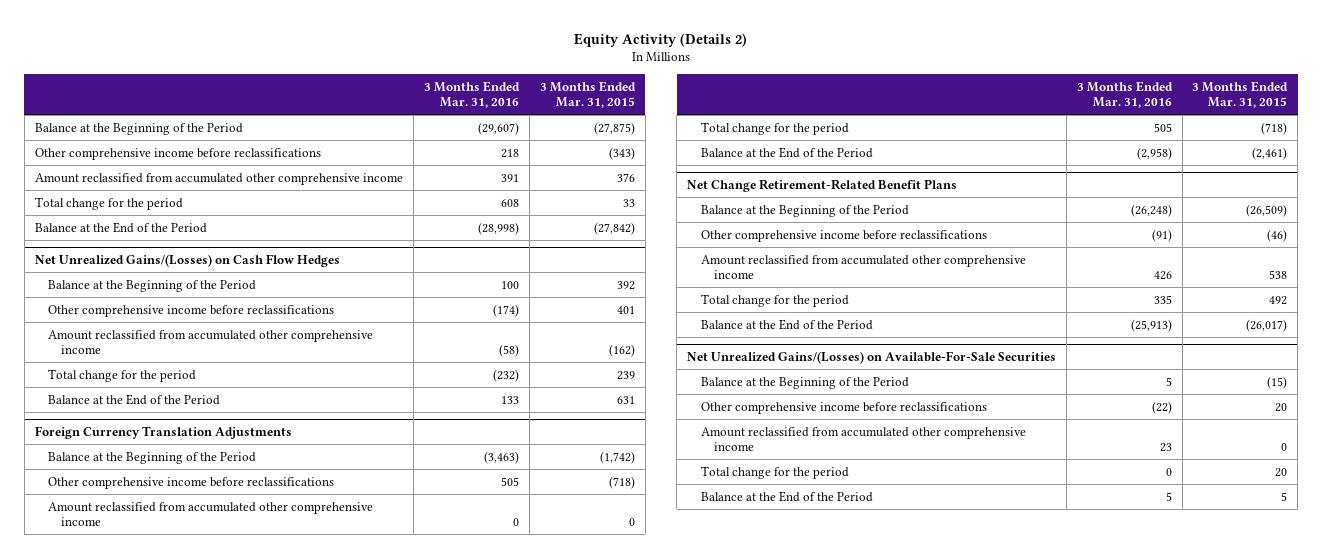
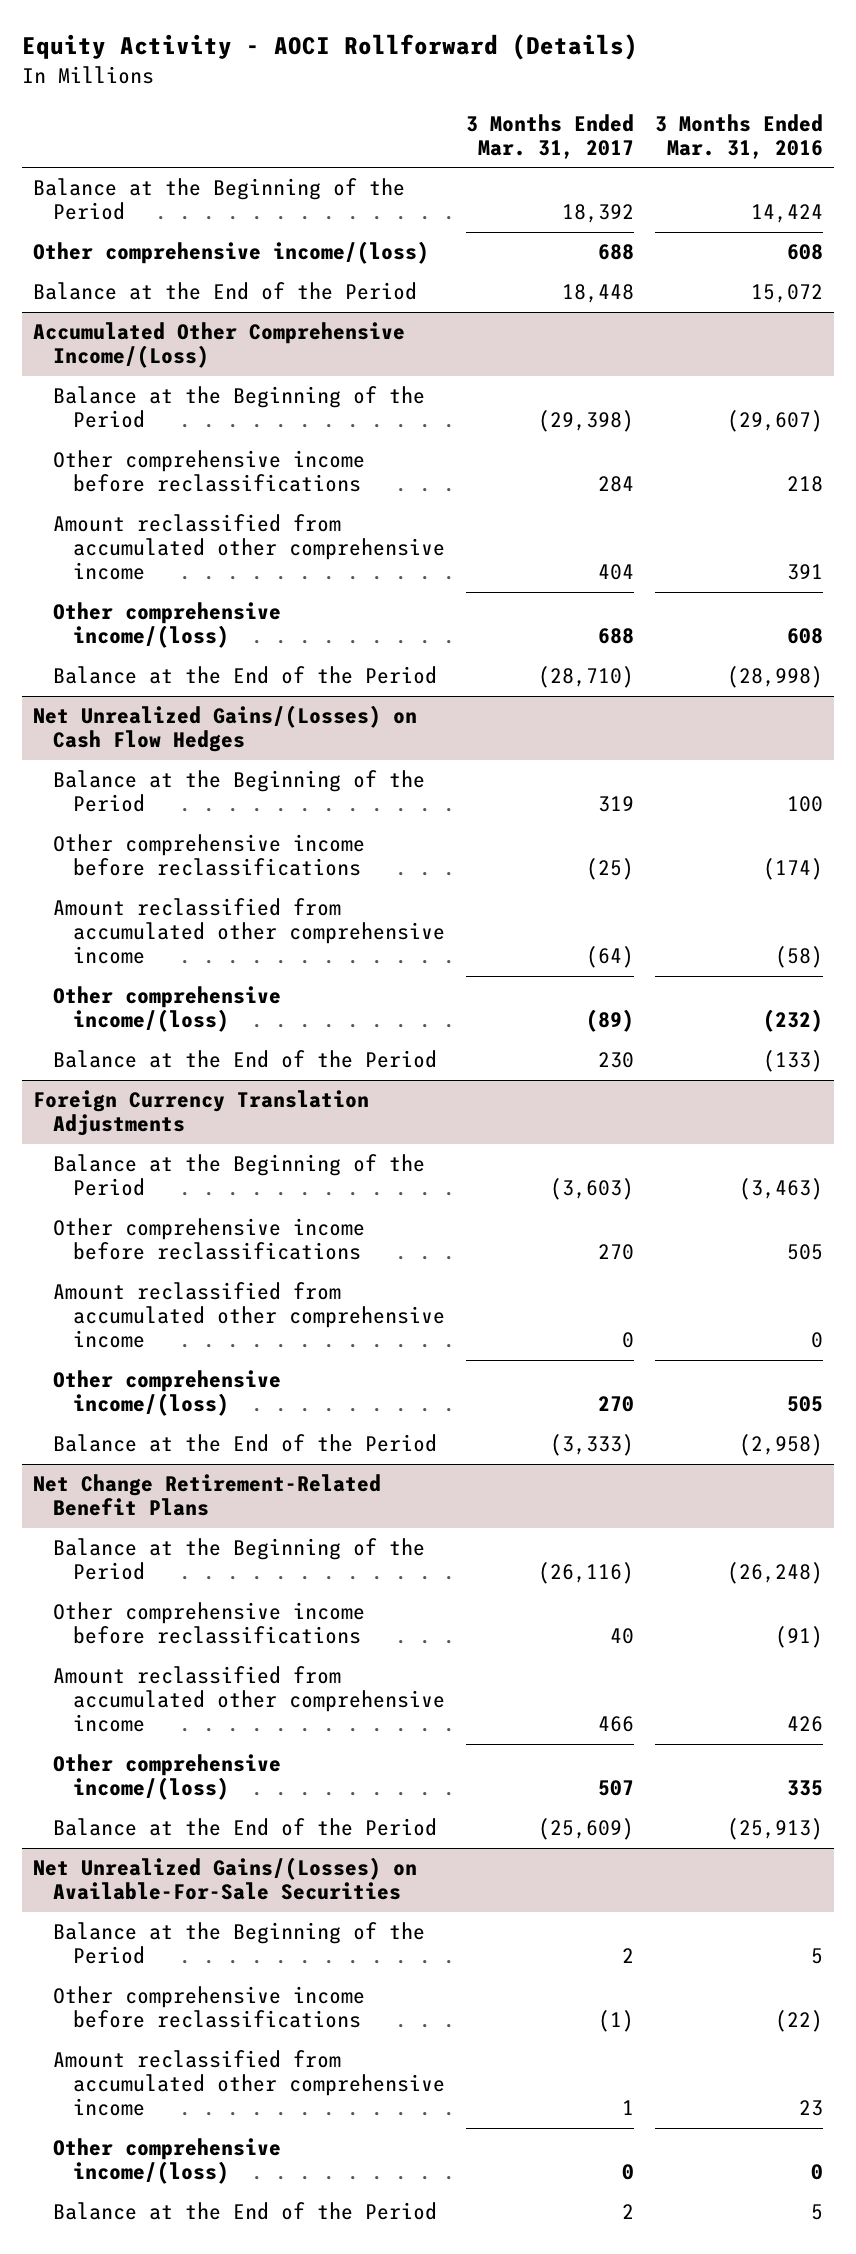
[573,33,747,48] Equity Activity (Details 2) -> [22,34,639,61] Equity Activity - AOCI Rollforward (Details)
[539,80,636,108] 3 Months Ended Mar. 31, 2015 -> none
none -> [465,113,634,159] 3 Months Ended Mar. 31, 2017
none -> [32,178,405,221] Balance at the Beginning of the Period
none -> [32,241,429,265] Other comprehensive income/(loss)
none -> [32,282,417,301] Balance at the End of the Period
none -> [32,322,405,369] Accumulated Other Comprehensive Income/(Loss)
[34,196,183,210] Total change for the period -> [52,602,281,649] Other comprehensive income/(loss)
[47,368,196,382] Total change for the period -> [52,986,281,1033] Other comprehensive income/(loss)
[501,395,520,404] 133 -> [763,1050,824,1073] (133)
[700,121,849,135] Total change for the period -> [52,1370,281,1417] Other comprehensive income/(loss)
[700,293,849,307] Total change for the period -> [52,1754,281,1801] Other comprehensive income/(loss)
[700,465,849,479] Total change for the period -> [52,2138,281,2185] Other comprehensive income/(loss)

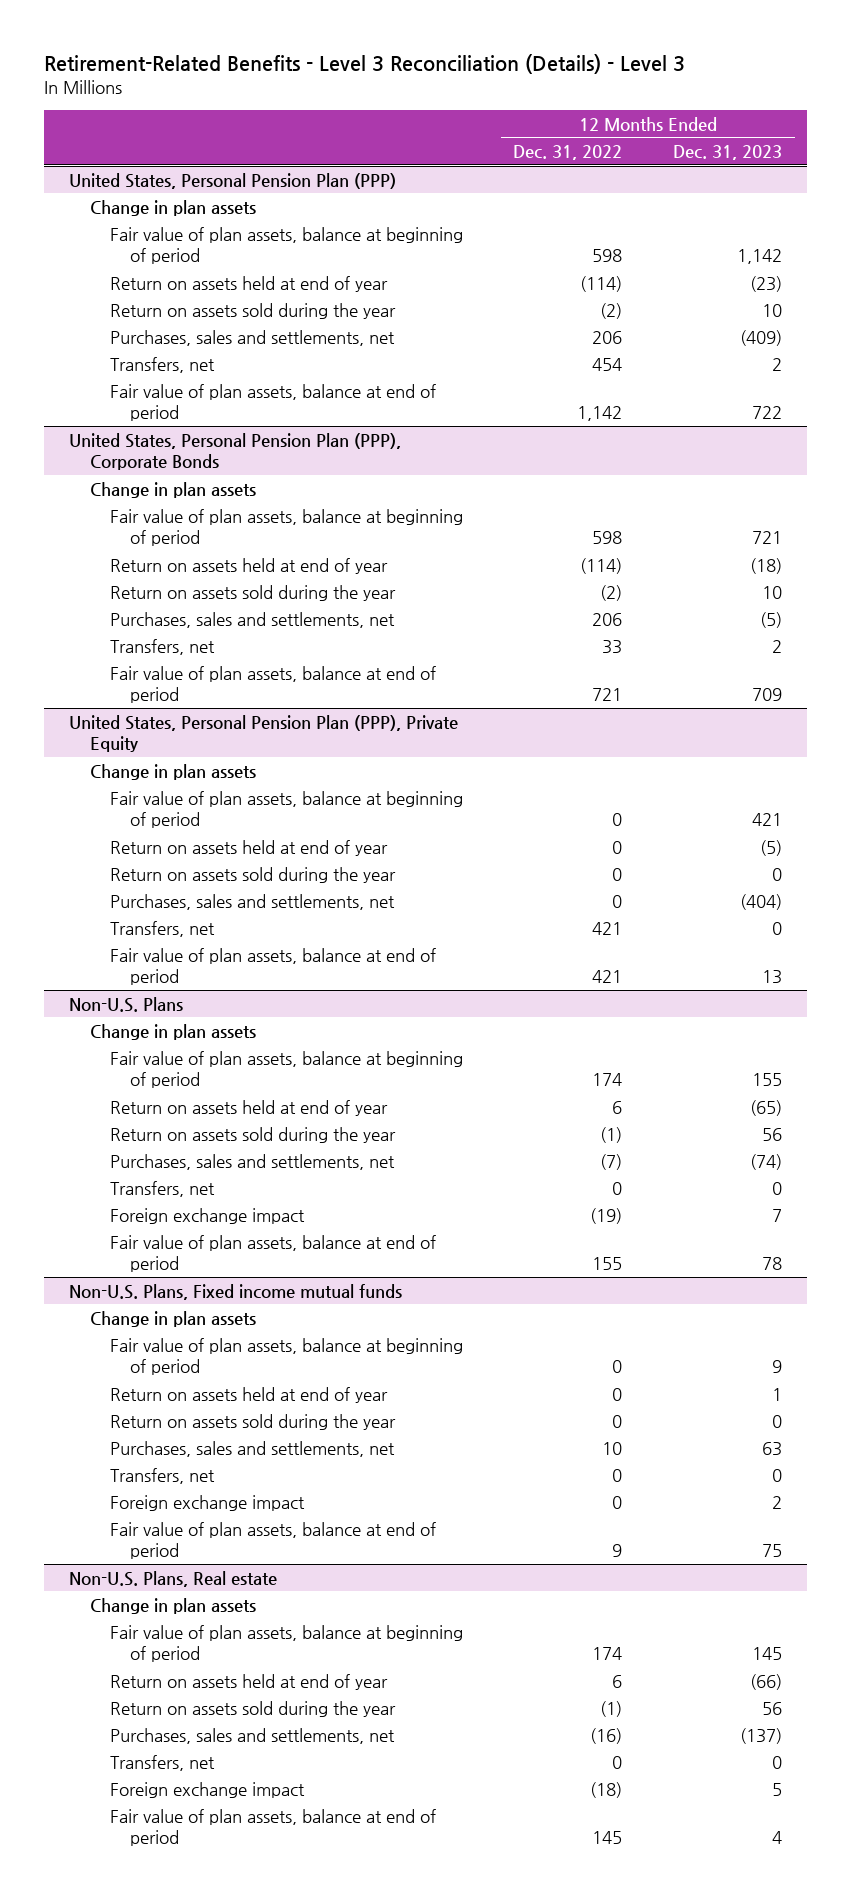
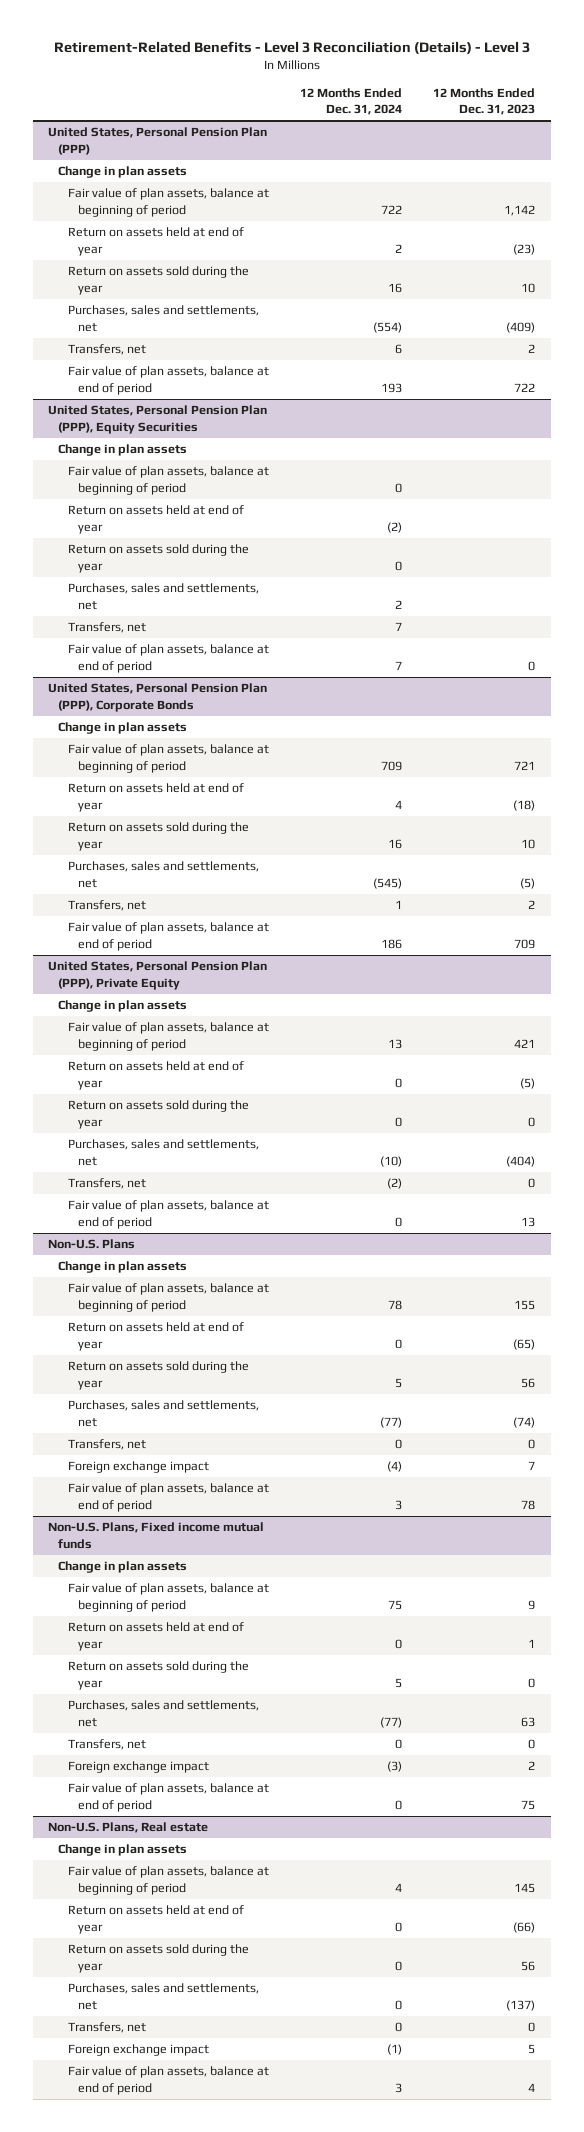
[513,145,623,161] Dec. 31, 2022 -> none
none -> [300,88,403,116] 12 Months Ended Dec. 31, 2024
none -> [48,405,268,434] United States, Personal Pension Plan (PPP), Equity Securities
none -> [58,444,188,457] Change in plan assets
none -> [67,466,269,495] Fair value of plan assets, balance at beginning of period
none -> [67,505,244,534] Return on assets held at end of year
none -> [67,544,249,573] Return on assets sold during the year
none -> [67,583,259,610] Purchases, sales and settlements, net
none -> [67,622,146,634] Transfers, net
none -> [67,644,269,673] Fair value of plan assets, balance at end of period

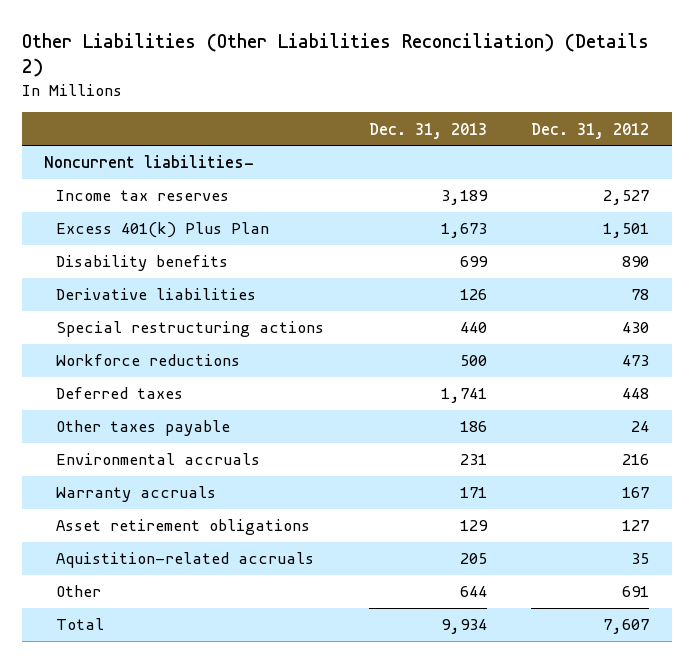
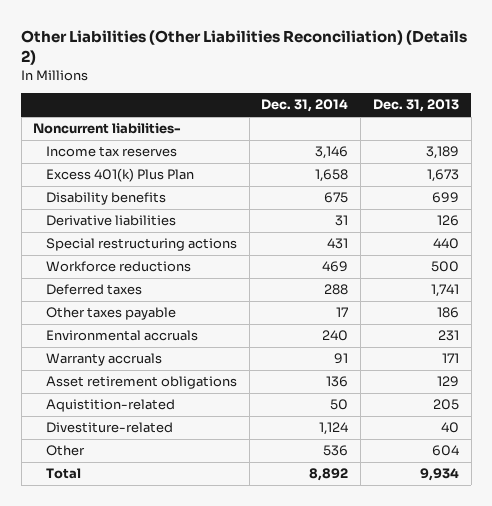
[531,122,650,139] Dec. 31, 2012 -> none
none -> [261,99,349,113] Dec. 31, 2014
[55,552,314,569] Aquistition-related accruals -> [45,399,175,413] Aquistition-related
none -> [45,422,173,434] Divestiture-related
[459,586,487,598] 644 -> [431,445,459,457] 604

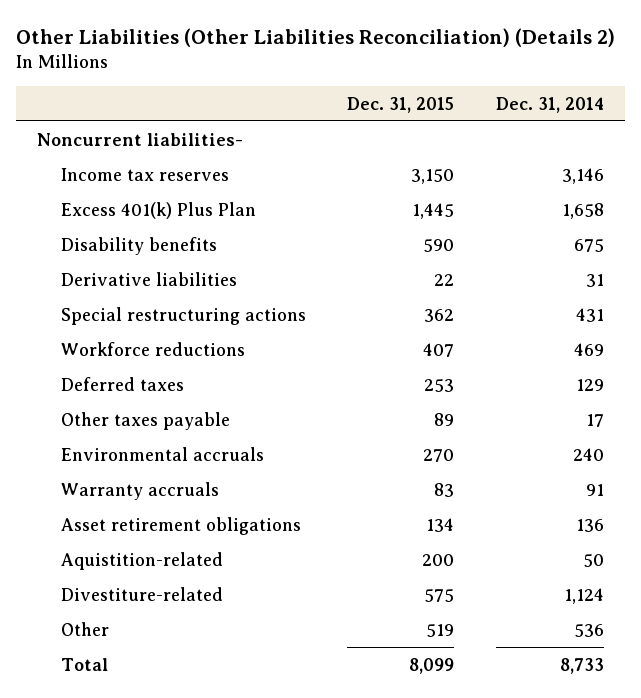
[372,99,459,113] Dec. 31, 2013 -> none
none -> [347,96,455,113] Dec. 31, 2015
[324,284,349,296] 288 -> [576,378,605,391] 129
[309,468,349,482] 8,892 -> [560,657,605,674] 8,733

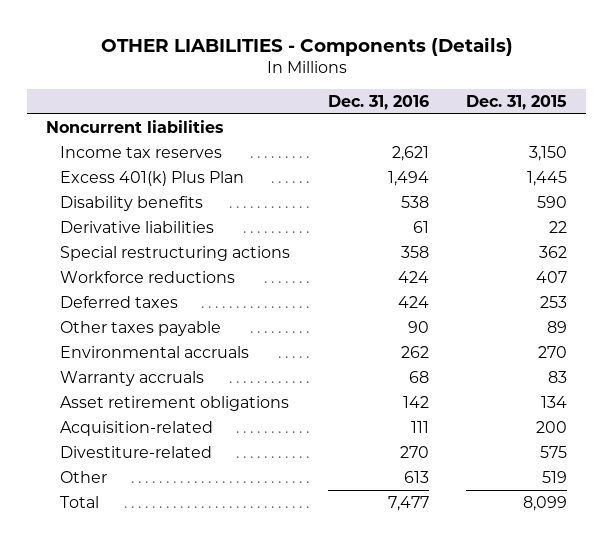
[16,28,616,48] Other Liabilities (Other Liabilities Reconciliation) (Details 2) -> [100,36,513,56] OTHER LIABILITIES - Components (Details)
[496,96,605,113] Dec. 31, 2014 -> none
none -> [327,95,429,111] Dec. 31, 2016
[37,132,244,146] Noncurrent liabilities- -> [45,119,224,133] Noncurrent liabilities
[60,551,223,570] Aquistition-related -> none
none -> [59,420,213,436] Acquisition-related

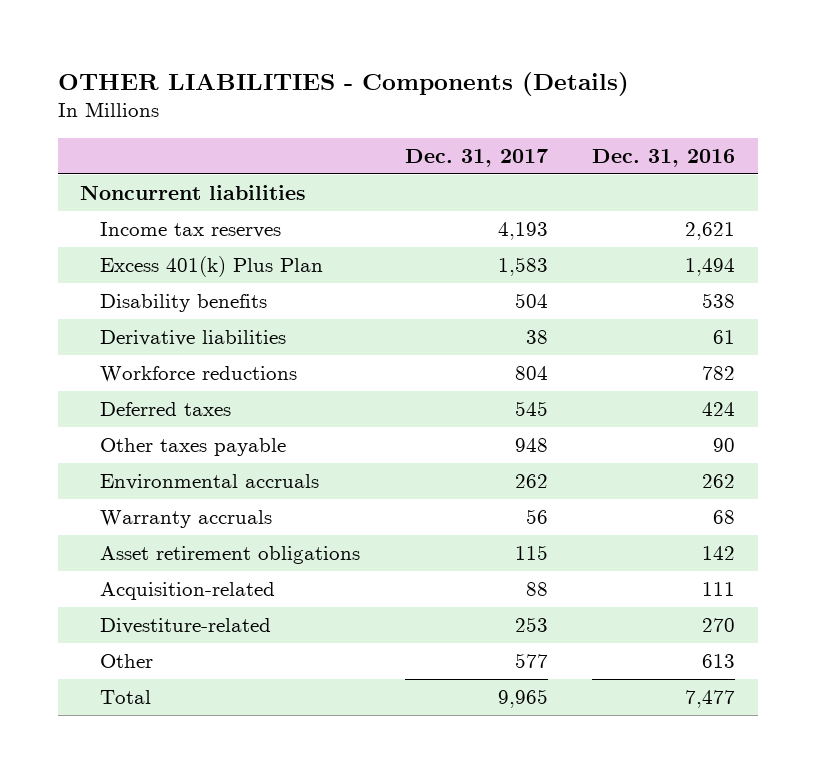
[466,95,568,111] Dec. 31, 2015 -> none
none -> [404,148,548,167] Dec. 31, 2017
[59,245,290,261] Special restructuring actions -> none
[397,270,429,283] 424 -> [702,365,736,380] 782

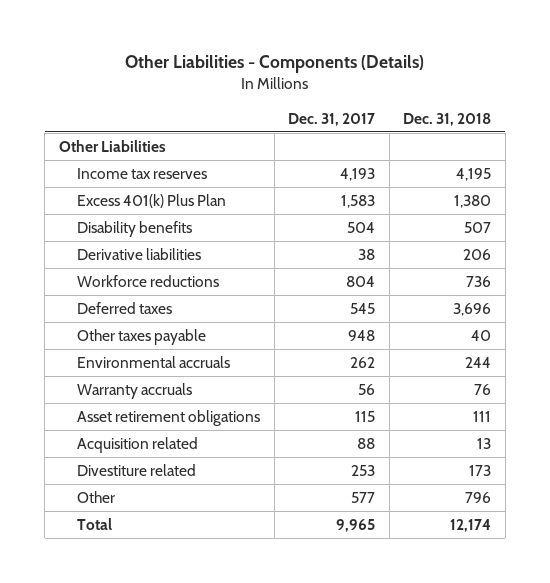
[58,71,630,96] OTHER LIABILITIES - Components (Details) -> [124,55,424,74] Other Liabilities - Components (Details)
[592,148,736,167] Dec. 31, 2016 -> none
none -> [403,112,492,126] Dec. 31, 2018
[80,184,307,200] Noncurrent liabilities -> [58,140,166,153] Other Liabilities
[99,581,275,600] Acquisition-related -> [77,437,199,454] Acquisition related
[99,617,271,634] Divestiture-related -> [77,464,197,477] Divestiture related

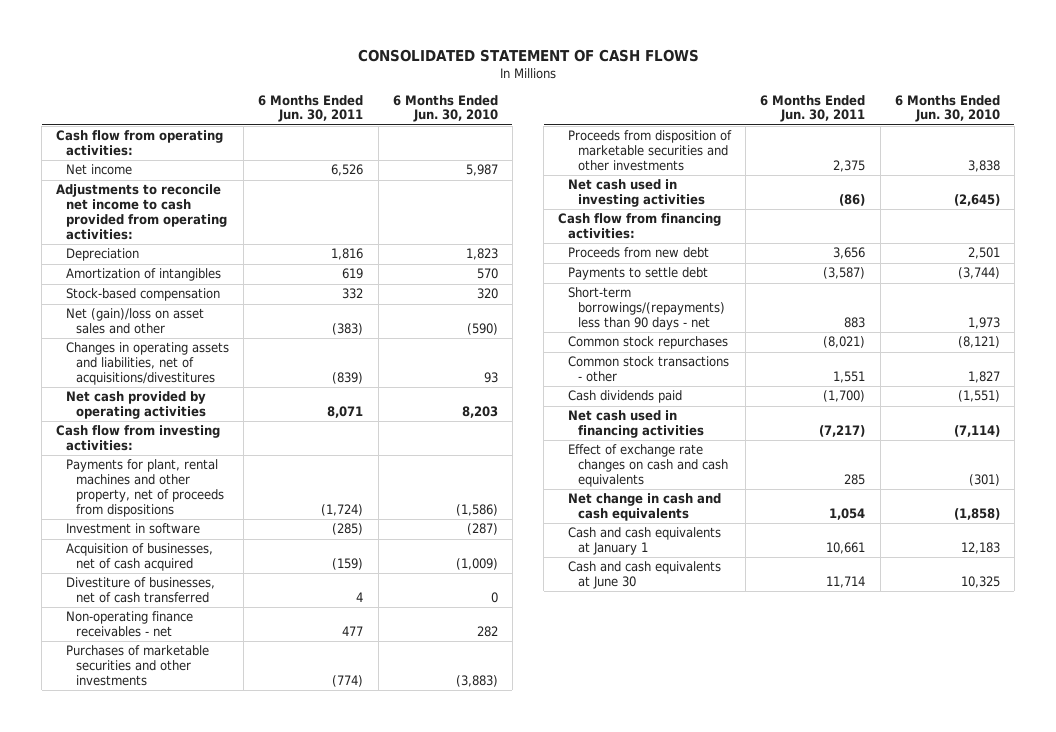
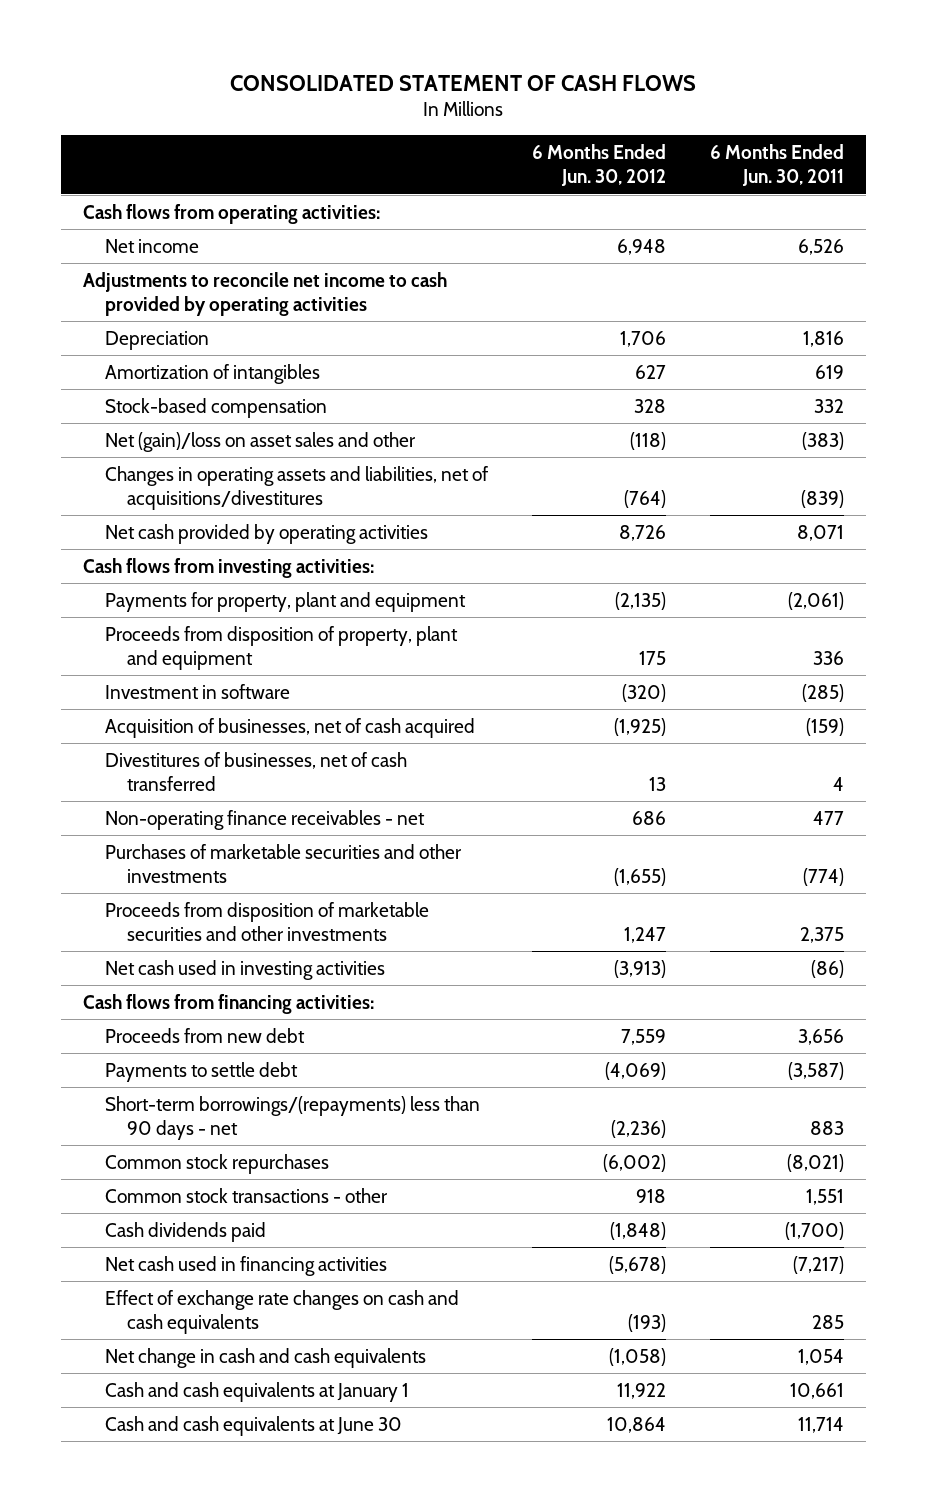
[392,94,498,123] 6 Months Ended Jun. 30, 2010 -> none
none -> [531,144,666,187] 6 Months Ended Jun. 30, 2012
[56,130,224,157] Cash flow from operating activities: -> [82,203,380,224] Cash flows from operating activities:
[56,184,227,240] Adjustments to reconcile net income to cash provided from operating activities: -> [82,271,447,317] Adjustments to reconcile net income to cash provided by operating activities
[56,425,221,452] Cash flow from investing activities: -> [82,557,374,578] Cash flows from investing activities:
[65,459,224,517] Payments for plant, rental machines and other property, net of proceeds from dispositions -> [104,591,466,612] Payments for property, plant and equipment
[321,503,364,516] (1,724) -> [787,591,844,610] (2,061)
none -> [104,625,458,671] Proceeds from disposition of property, plant and equipment
[65,577,215,604] Divestiture of businesses, net of cash transferred -> [104,751,407,792] Divestitures of businesses, net of cash transferred
[558,213,722,240] Cash flow from financing activities: -> [82,993,374,1014] Cash flows from financing activities:

